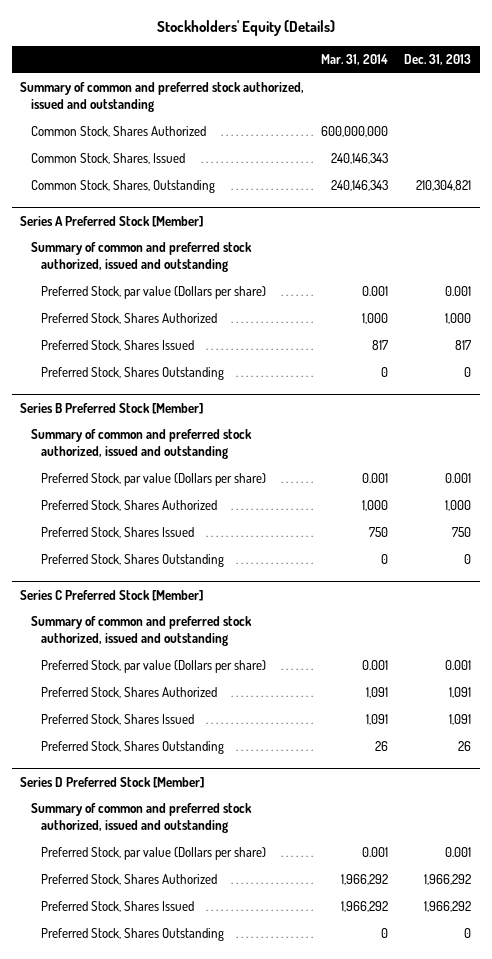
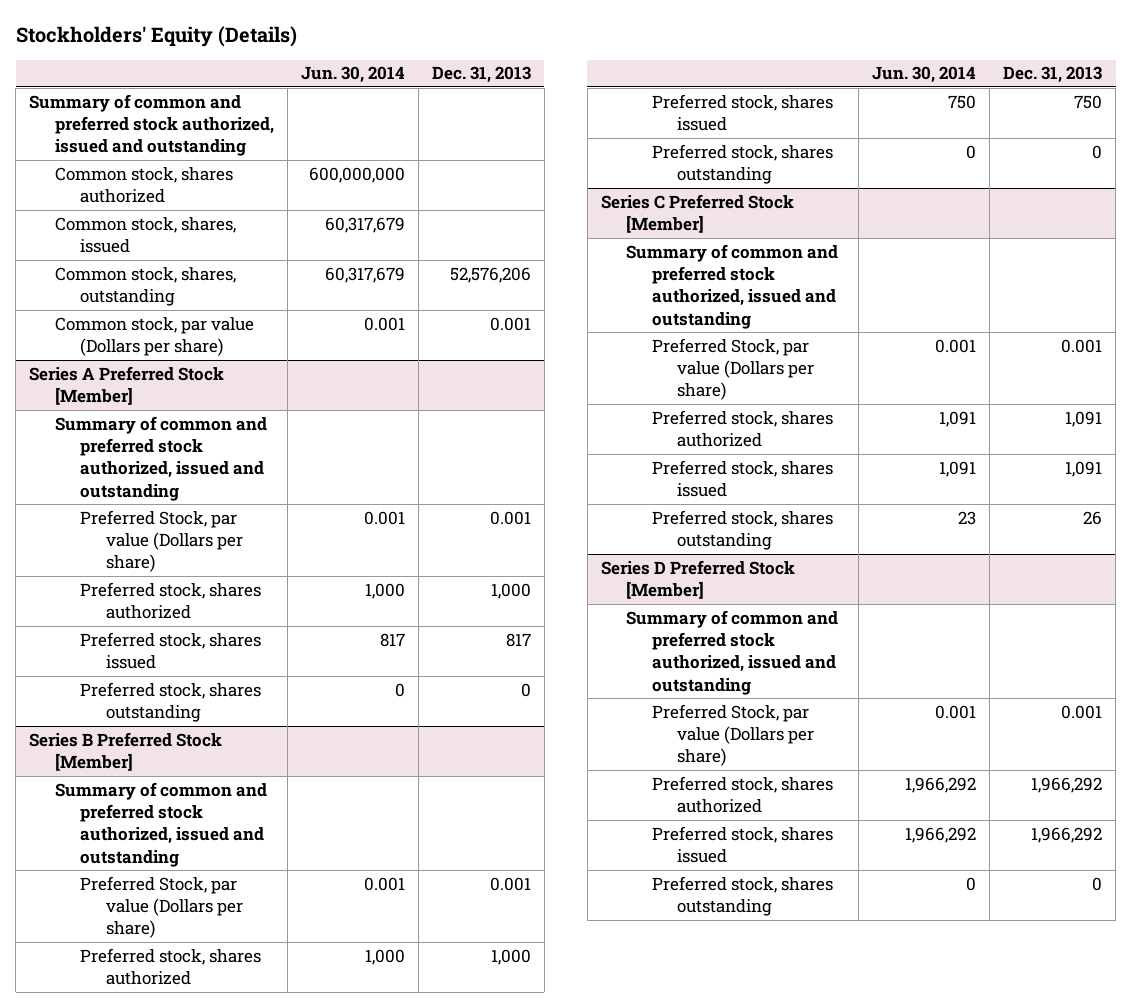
[320,53,388,65] Mar. 31, 2014 -> none
none -> [300,66,405,84] Jun. 30, 2014
[30,126,206,138] Common Stock, Shares Authorized -> [54,166,233,204] Common stock, shares authorized
[30,153,185,165] Common Stock, Shares, Issued -> [54,216,236,254] Common stock, shares, issued
[30,180,215,194] Common Stock, Shares, Outstanding -> [54,266,236,307] Common stock, shares, outstanding
[416,180,472,192] 210,304,821 -> [449,266,531,283] 52,576,206
none -> [54,316,254,357] Common stock, par value (Dollars per share)
[41,313,218,325] Preferred Stock, Shares Authorized -> [80,581,262,620] Preferred stock, shares authorized
[41,340,195,352] Preferred Stock, Shares Issued -> [80,631,262,670] Preferred stock, shares issued
[41,367,225,381] Preferred Stock, Shares Outstanding -> [80,681,262,723] Preferred stock, shares outstanding
[41,500,218,512] Preferred Stock, Shares Authorized -> [80,947,262,986] Preferred stock, shares authorized
[41,527,195,539] Preferred Stock, Shares Issued -> [651,93,833,132] Preferred stock, shares issued
[41,554,225,568] Preferred Stock, Shares Outstanding -> [651,143,833,185] Preferred stock, shares outstanding
[41,687,218,699] Preferred Stock, Shares Authorized -> [651,409,833,448] Preferred stock, shares authorized
[41,714,195,726] Preferred Stock, Shares Issued -> [651,459,833,498] Preferred stock, shares issued
[41,741,225,755] Preferred Stock, Shares Outstanding -> [651,509,833,551] Preferred stock, shares outstanding
[41,874,218,886] Preferred Stock, Shares Authorized -> [651,775,833,814] Preferred stock, shares authorized
[41,901,195,913] Preferred Stock, Shares Issued -> [651,825,833,864] Preferred stock, shares issued
[41,928,225,942] Preferred Stock, Shares Outstanding -> [651,875,833,917] Preferred stock, shares outstanding

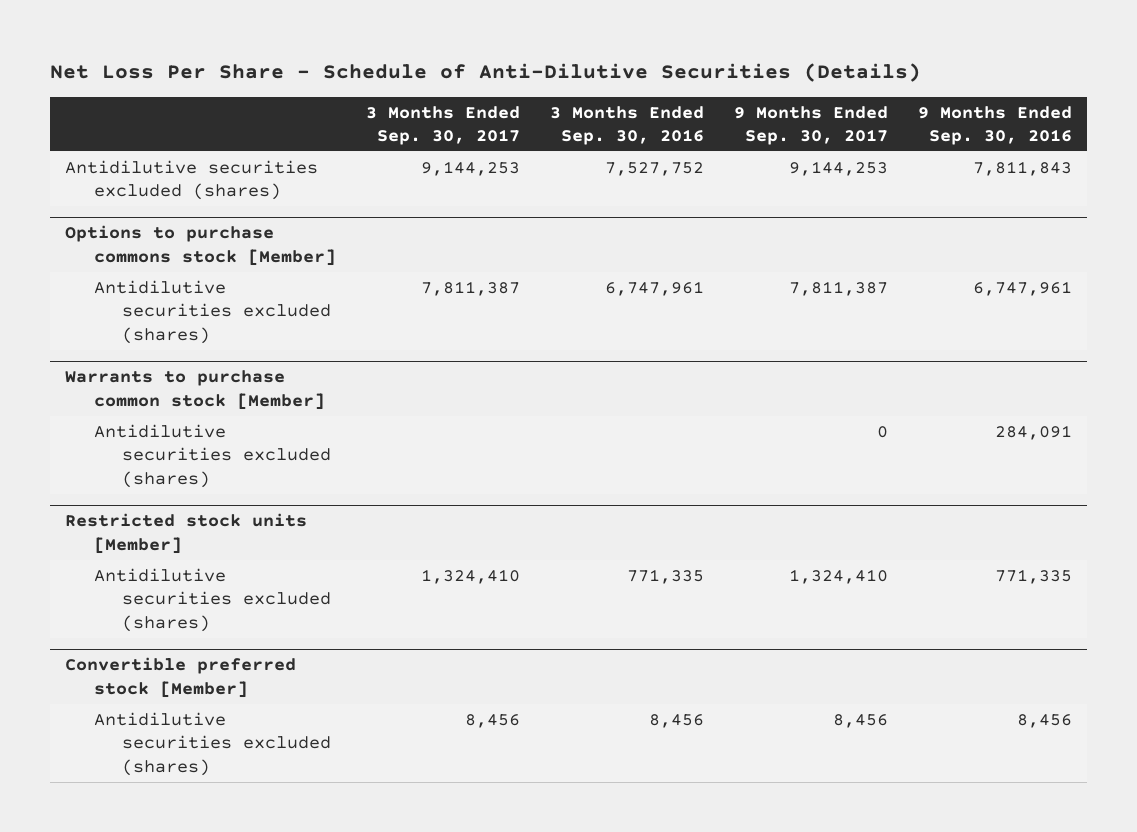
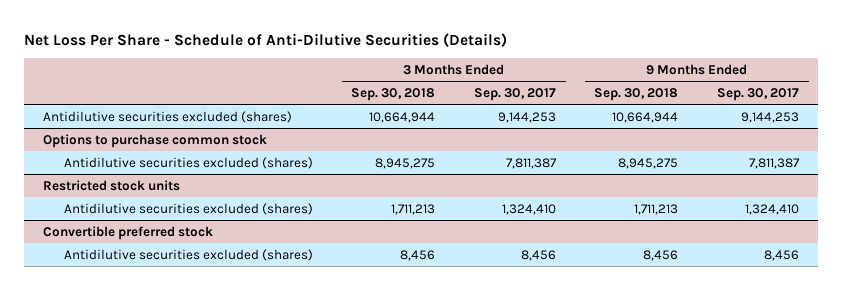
[549,105,704,146] 3 Months Ended Sep. 30, 2016 -> none
[918,105,1073,146] 9 Months Ended Sep. 30, 2016 -> none
none -> [351,87,436,101] Sep. 30, 2018
none -> [594,87,679,101] Sep. 30, 2018
[64,225,336,267] Options to purchase commons stock [Member] -> [43,133,268,148] Options to purchase common stock
[64,370,325,411] Warrants to purchase common stock [Member] -> none
[93,423,332,488] Antidilutive securities excluded (shares) -> none
[64,513,307,555] Restricted stock units [Member] -> [43,179,181,191] Restricted stock units
[64,657,296,699] Convertible preferred stock [Member] -> [43,225,214,240] Convertible preferred stock

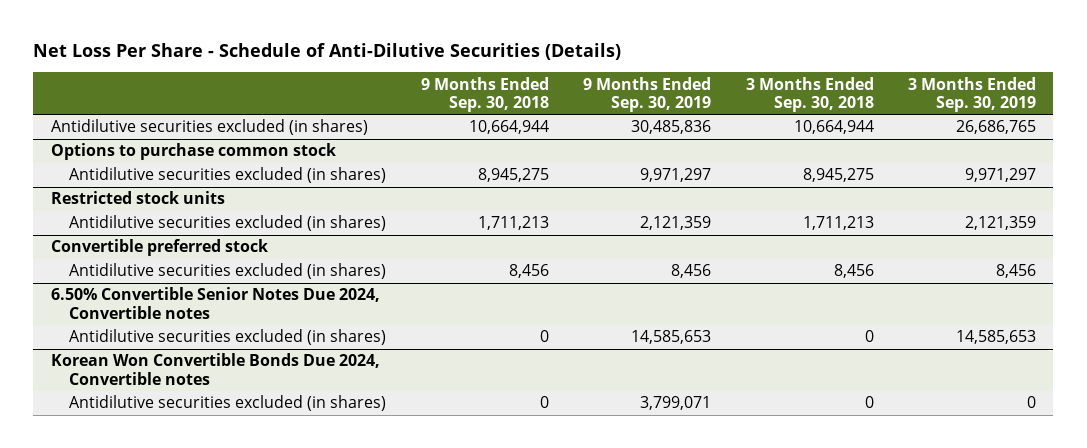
[473,87,556,101] Sep. 30, 2017 -> none
[717,87,800,101] Sep. 30, 2017 -> none
none -> [583,76,712,112] 9 Months Ended Sep. 30, 2019
none -> [908,76,1037,112] 3 Months Ended Sep. 30, 2019
[43,110,293,123] Antidilutive securities excluded (shares) -> [50,119,368,136] Antidilutive securities excluded (in shares)
[63,156,313,169] Antidilutive securities excluded (shares) -> [69,167,387,184] Antidilutive securities excluded (in shares)
[63,202,313,215] Antidilutive securities excluded (shares) -> [69,215,387,232] Antidilutive securities excluded (in shares)
[63,248,313,261] Antidilutive securities excluded (shares) -> [69,263,387,280] Antidilutive securities excluded (in shares)
none -> [50,287,380,319] 6.50% Convertible Senior Notes Due 2024, Convertible notes
none -> [69,329,387,346] Antidilutive securities excluded (in shares)
none -> [50,353,380,385] Korean Won Convertible Bonds Due 2024, Convertible notes
none -> [69,395,387,412] Antidilutive securities excluded (in shares)

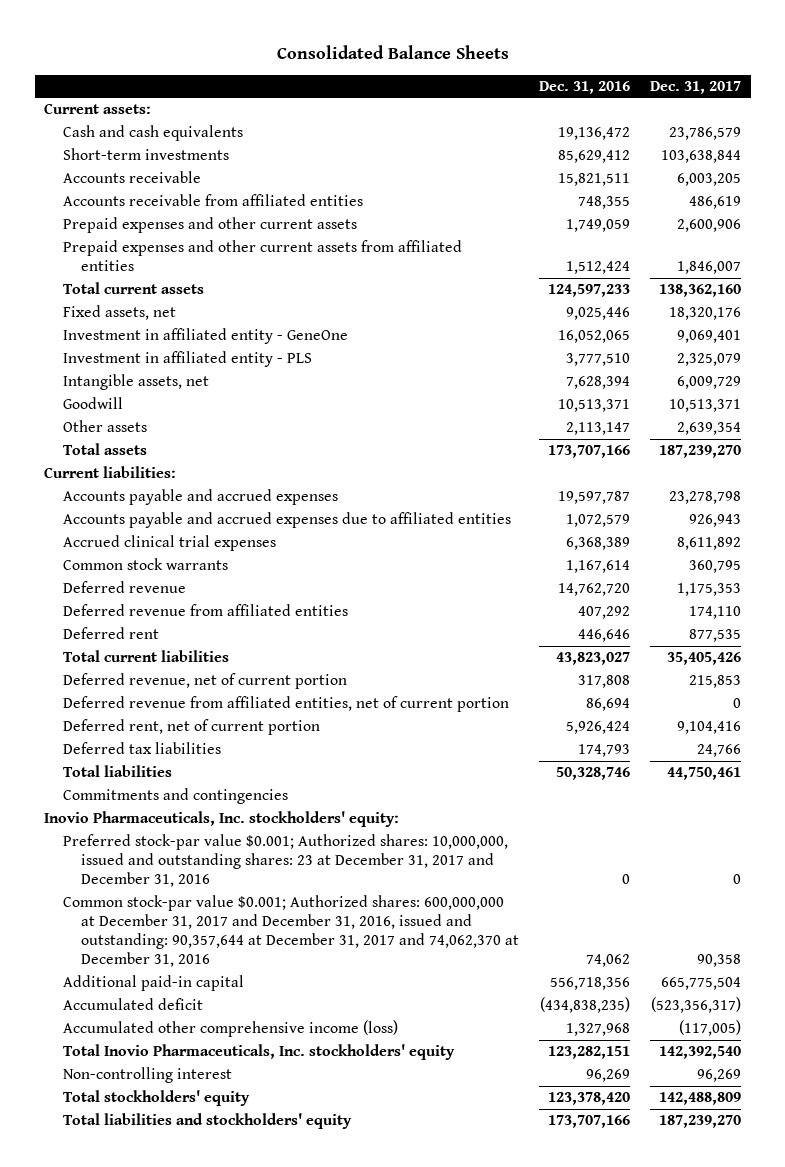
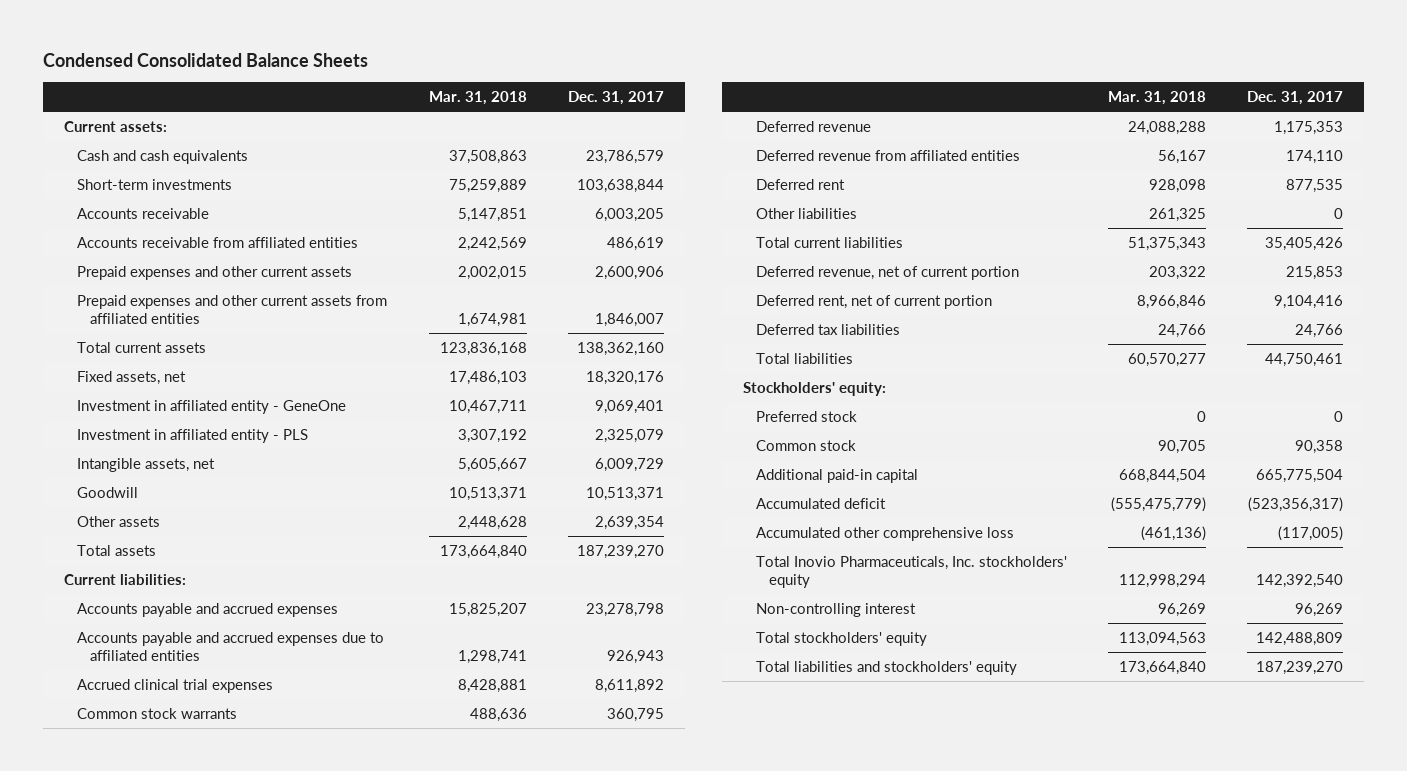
[276,44,509,59] Consolidated Balance Sheets -> [43,52,369,67] Condensed Consolidated Balance Sheets
[539,80,631,94] Dec. 31, 2016 -> none
none -> [429,91,528,106] Mar. 31, 2018
none -> [756,208,858,220] Other liabilities
[62,696,509,713] Deferred revenue from affiliated entities, net of current portion -> none
[62,788,288,805] Commitments and contingencies -> none
[44,811,400,828] Inovio Pharmaceuticals, Inc. stockholders' equity: -> none
none -> [742,382,886,397] Stockholders' equity:
[62,834,508,888] Preferred stock-par value $0.001; Authorized shares: 10,000,000, issued and outstanding shares: 23 at December 31, 2017 and December 31, 2016 -> [756,411,858,423] Preferred stock
[62,895,520,968] Common stock-par value $0.001; Authorized shares: 600,000,000 at December 31, 2017 and December 31, 2016, issued and outstanding: 90,357,644 at December 31, 2017 and 74,062,370 at December 31, 2016 -> [756,440,857,452] Common stock
[62,1020,398,1038] Accumulated other comprehensive income (loss) -> [756,527,1015,542] Accumulated other comprehensive loss

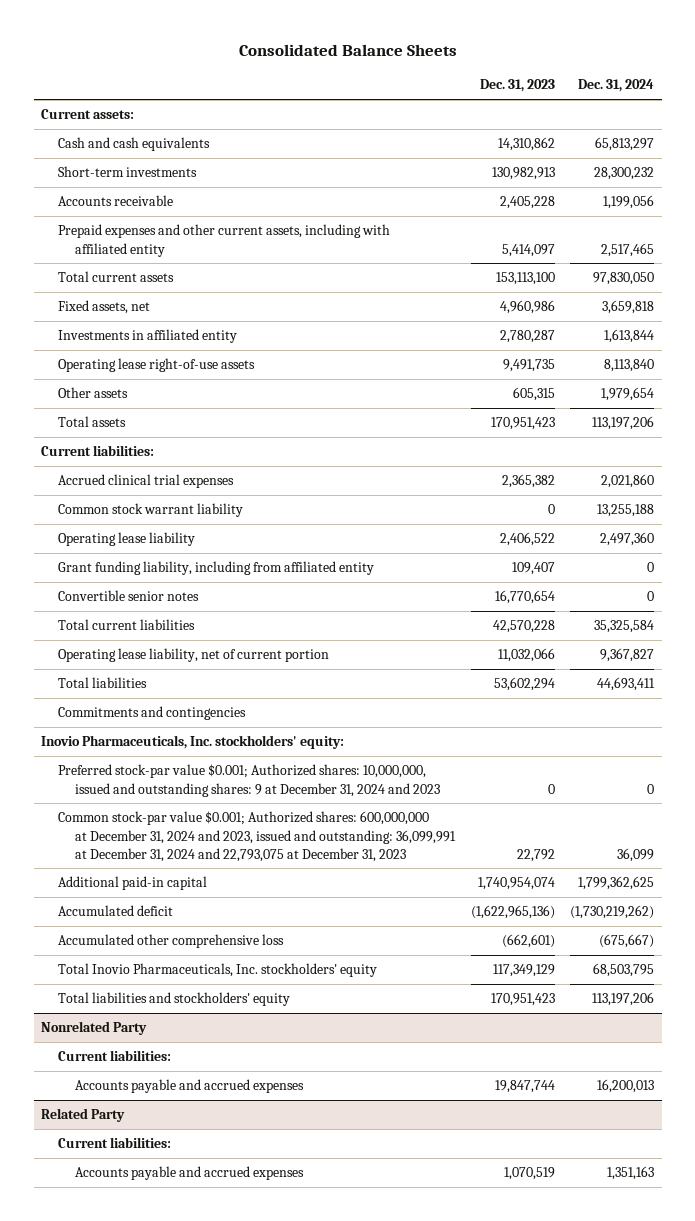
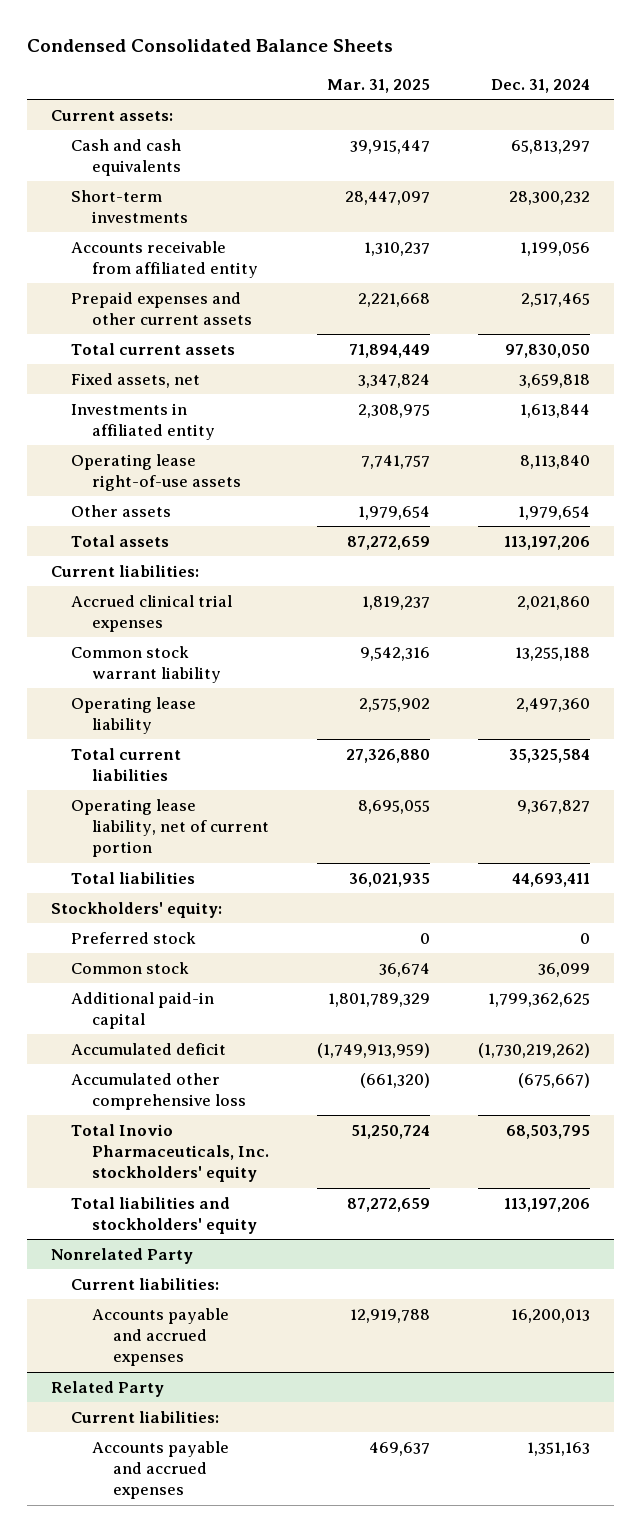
[238,43,457,56] Consolidated Balance Sheets -> [26,39,393,53] Condensed Consolidated Balance Sheets
[479,79,555,93] Dec. 31, 2023 -> none
none -> [327,78,431,93] Mar. 31, 2025
[58,195,174,207] Accounts receivable -> [71,240,259,278] Accounts receivable from affiliated entity
[58,224,391,257] Prepaid expenses and other current assets, including with affiliated entity -> [71,291,253,325] Prepaid expenses and other current assets
[58,561,375,576] Grant funding liability, including from affiliated entity -> none
[58,590,200,602] Convertible senior notes -> none
[58,706,247,721] Commitments and contingencies -> none
[41,735,345,750] Inovio Pharmaceuticals, Inc. stockholders' equity: -> none
none -> [50,901,222,918] Stockholders' equity:
[58,764,441,797] Preferred stock-par value $0.001; Authorized shares: 10,000,000, issued and outstanding shares: 9 at December 31, 2024 and 2023 -> [71,931,197,944] Preferred stock
[58,811,457,862] Common stock-par value $0.001; Authorized shares: 600,000,000 at December 31, 2024 and 2023, issued and outstanding: 36,099,991 at December 31, 2024 and 22,793,075 at December 31, 2023 -> [71,961,190,974] Common stock

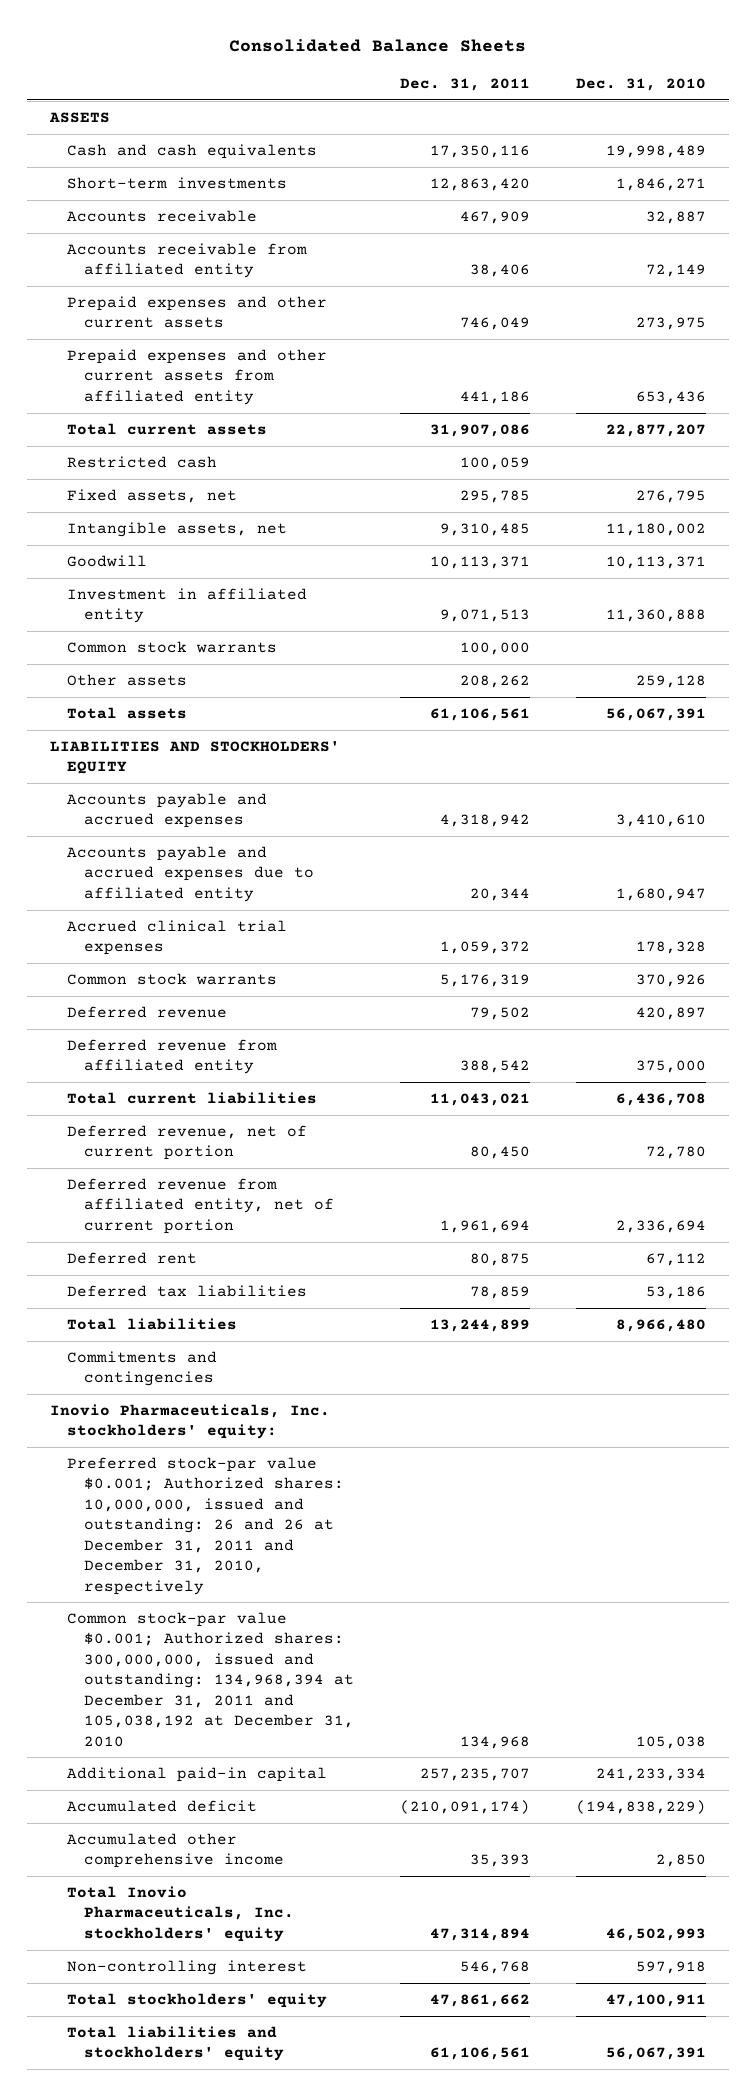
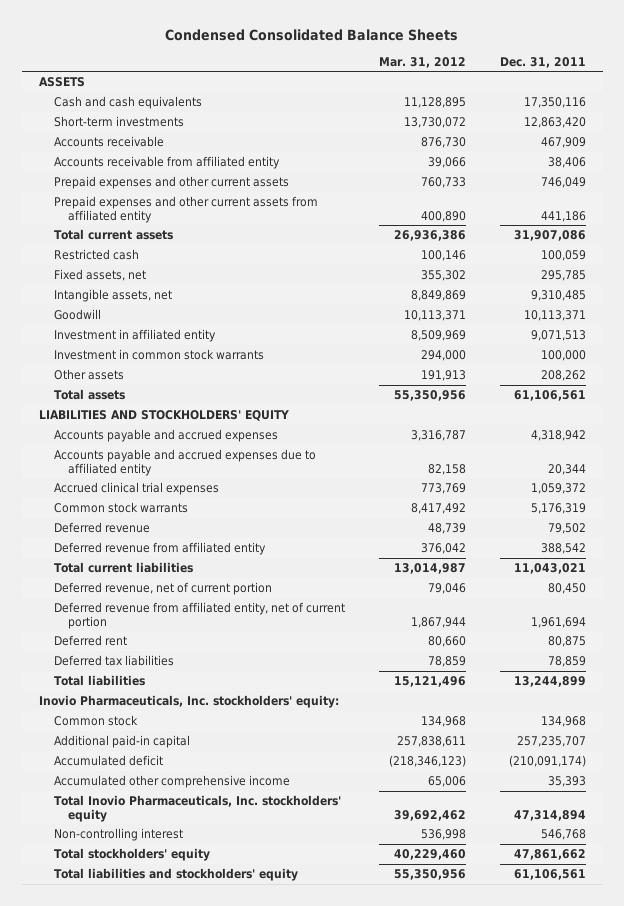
[228,39,526,53] Consolidated Balance Sheets -> [165,28,459,41] Condensed Consolidated Balance Sheets
[575,77,706,91] Dec. 31, 2010 -> none
none -> [378,56,466,68] Mar. 31, 2012
[66,640,277,653] Common stock warrants -> [53,349,264,361] Investment in common stock warrants
[66,1350,217,1387] Commitments and contingencies -> none
[66,1456,345,1595] Preferred stock-par value $0.001; Authorized shares: 10,000,000, issued and outstanding: 26 and 26 at December 31, 2011 and December 31, 2010, respectively -> none
[66,1611,355,1747] Common stock-par value $0.001; Authorized shares: 300,000,000, issued and outstanding: 134,968,394 at December 31, 2011 and 105,038,192 at December 31, 2010 -> [53,715,138,727] Common stock

